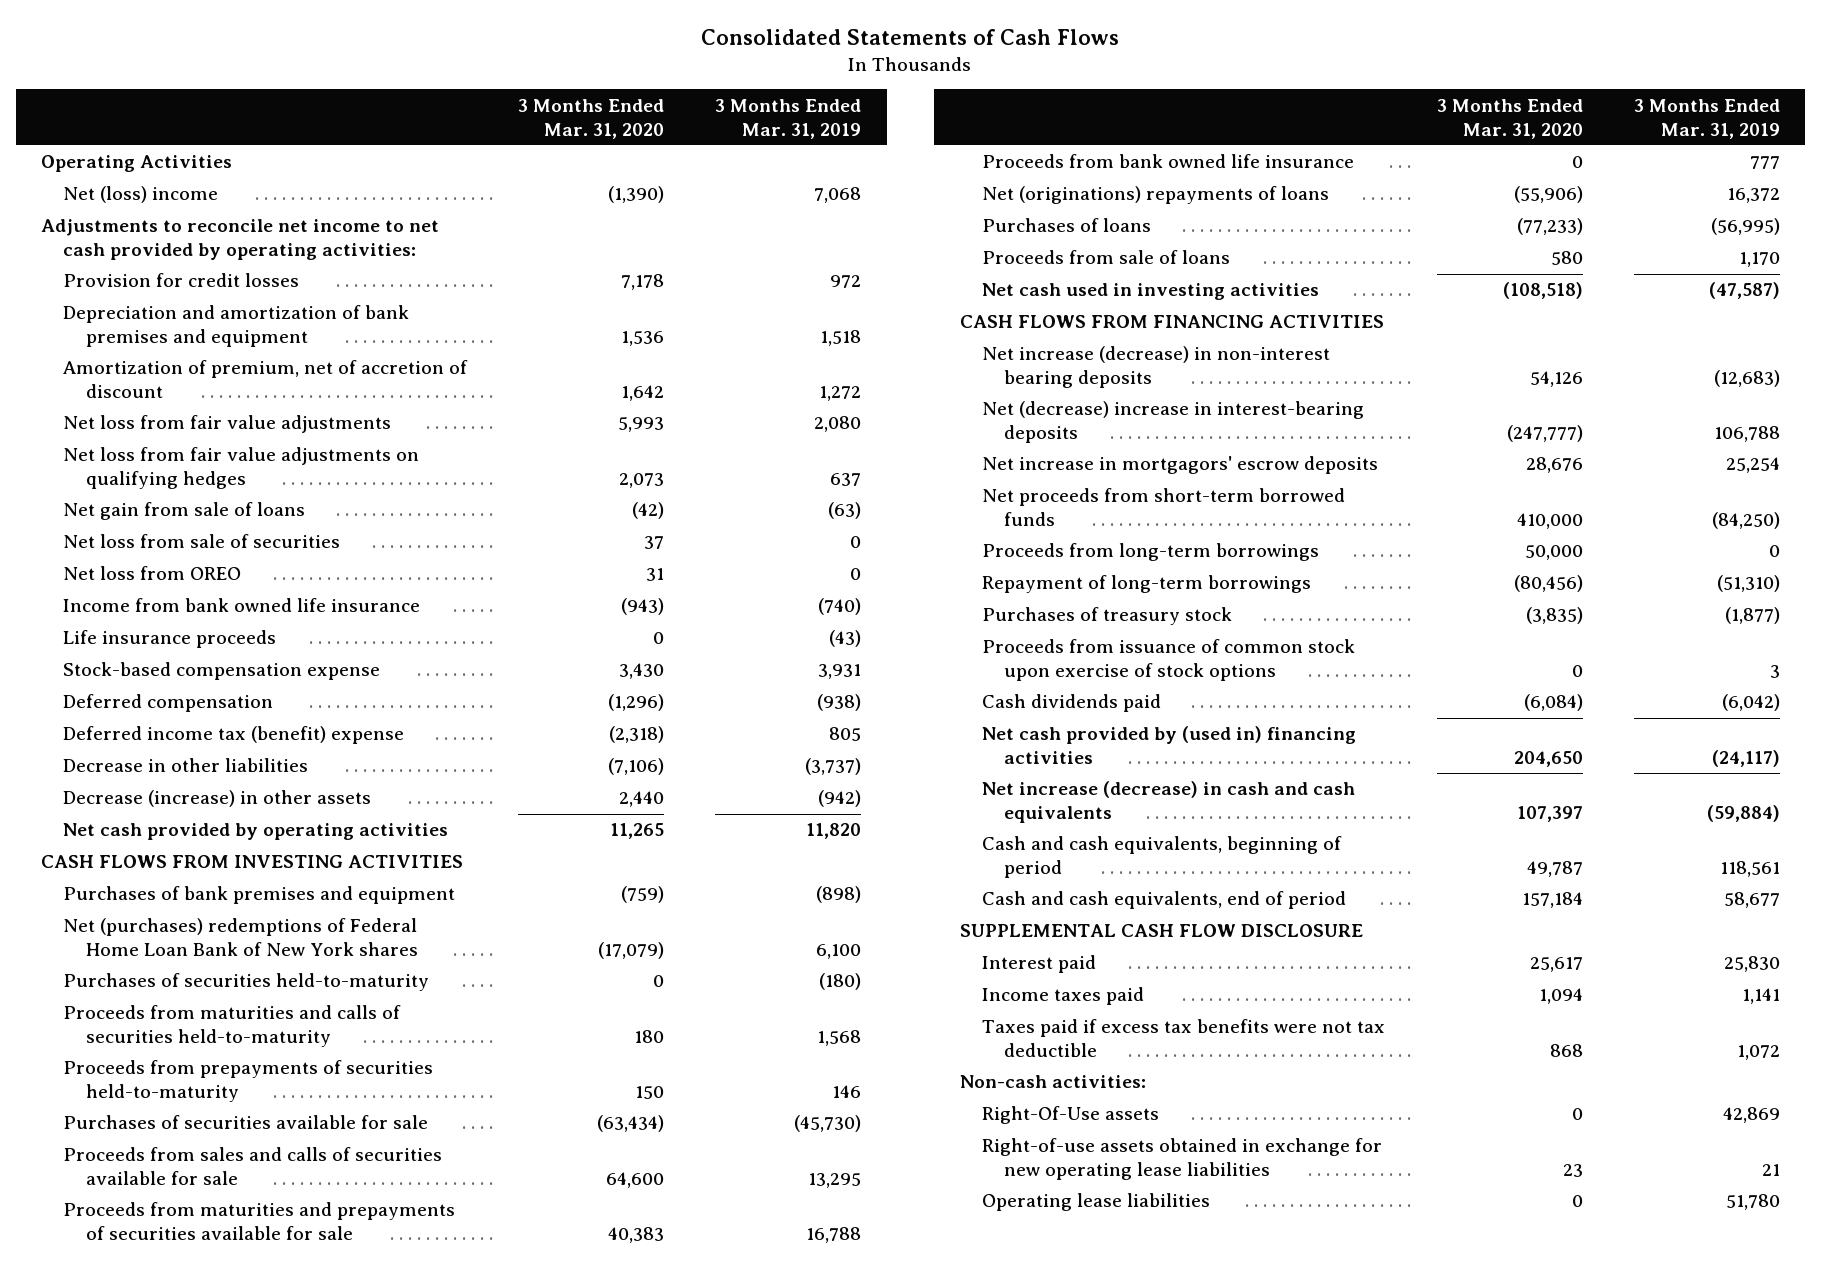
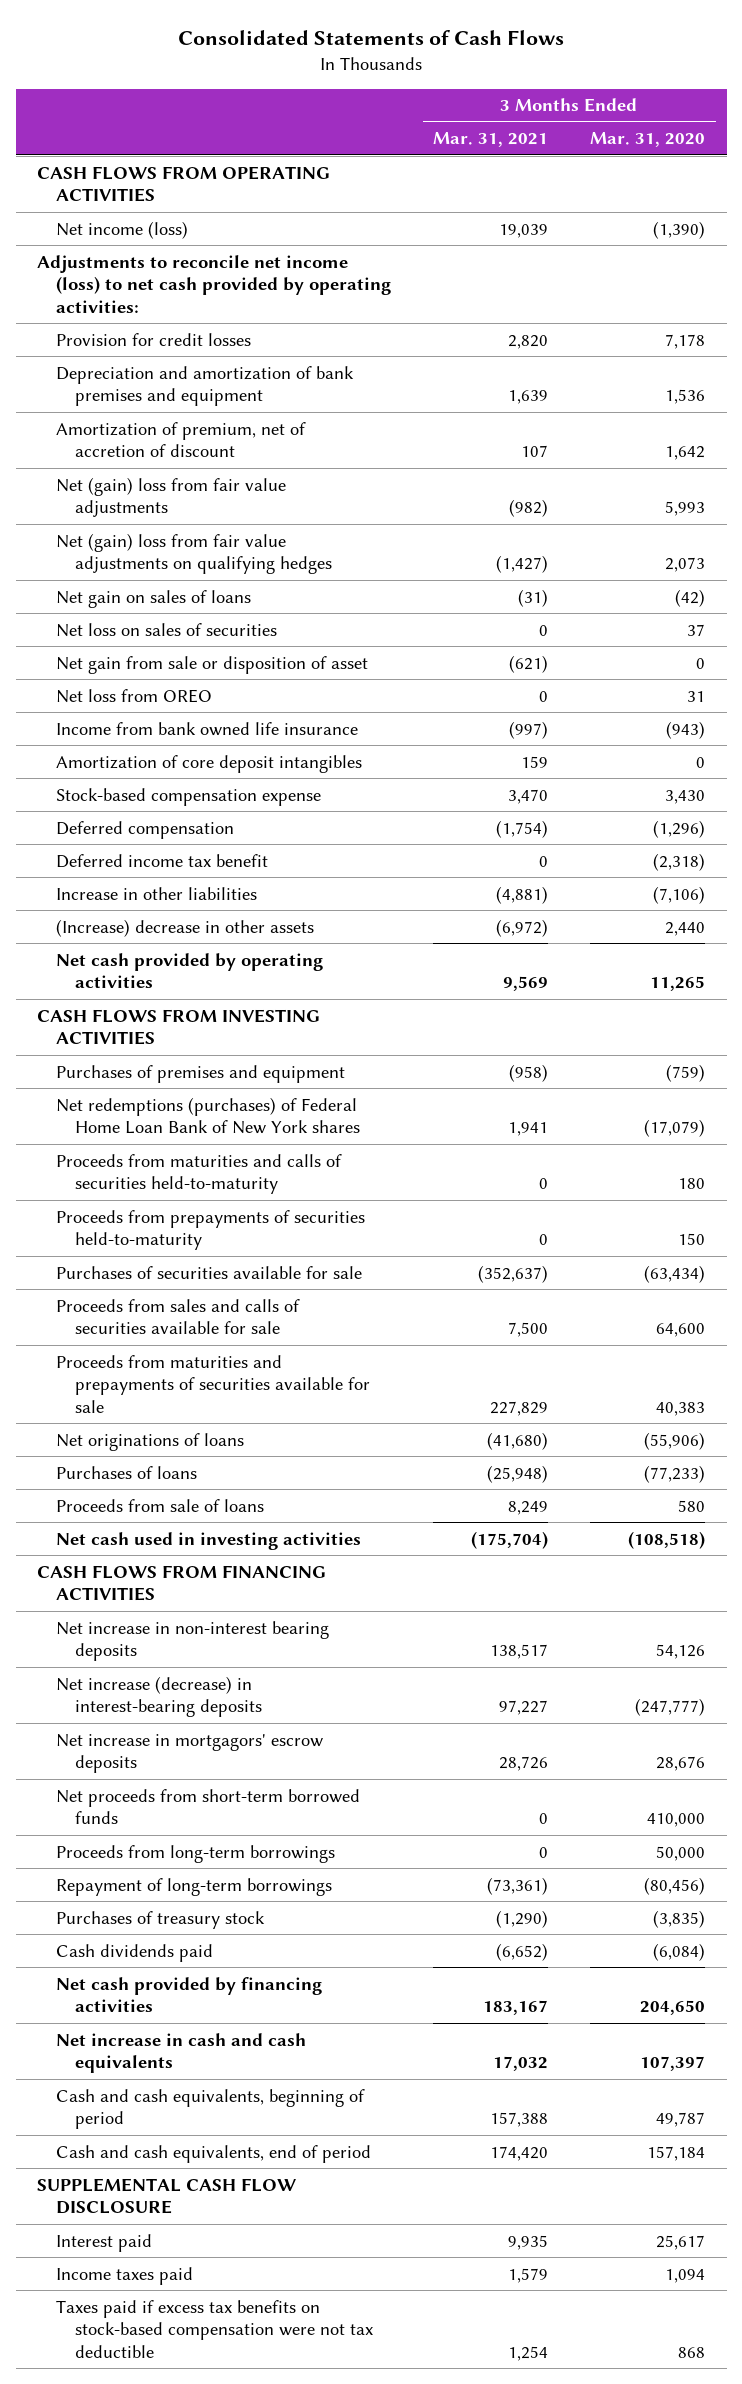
[715,98,862,139] 3 Months Ended Mar. 31, 2019 -> none
none -> [433,132,549,148] Mar. 31, 2021
[41,155,233,173] Operating Activities -> [36,165,330,203] CASH FLOWS FROM OPERATING ACTIVITIES
[63,186,219,204] Net (loss) income -> [55,220,188,239] Net income (loss)
[41,219,440,261] Adjustments to reconcile net income to net cash provided by operating activities: -> [36,254,391,313] Adjustments to reconcile net income (loss) to net cash provided by operating activities:
[63,415,392,434] Net loss from fair value adjustments -> [55,476,286,518] Net (gain) loss from fair value adjustments
[63,447,420,490] Net loss from fair value adjustments on qualifying hedges -> [55,532,332,575] Net (gain) loss from fair value adjustments on qualifying hedges
[63,502,306,521] Net gain from sale of loans -> [55,589,251,608] Net gain on sales of loans
[63,534,341,549] Net loss from sale of securities -> [55,622,277,637] Net loss on sales of securities
none -> [55,655,368,674] Net gain from sale or disposition of asset
[63,630,277,649] Life insurance proceeds -> none
none -> [55,754,362,773] Amortization of core deposit intangibles
[63,726,405,745] Deferred income tax (benefit) expense -> [55,853,268,868] Deferred income tax benefit
[63,758,309,773] Decrease in other liabilities -> [55,886,257,900] Increase in other liabilities
[63,790,372,808] Decrease (increase) in other assets -> [55,918,314,937] (Increase) decrease in other assets
[63,973,430,992] Purchases of securities held-to-maturity -> none
[63,886,456,905] Purchases of bank premises and equipment -> [55,1064,345,1083] Purchases of premises and equipment
[63,918,418,957] Net (purchases) redemptions of Federal Home Loan Bank of New York shares -> [55,1096,360,1135] Net redemptions (purchases) of Federal Home Loan Bank of New York shares
[981,154,1354,169] Proceeds from bank owned life insurance -> none
[981,186,1329,205] Net (originations) repayments of loans -> [55,1432,244,1451] Net originations of loans
[981,346,1330,389] Net increase (decrease) in non-interest bearing deposits -> [55,1620,329,1662] Net increase in non-interest bearing deposits
[981,401,1364,444] Net (decrease) increase in interest-bearing deposits -> [55,1675,262,1718] Net increase (decrease) in interest-bearing deposits
[981,639,1355,682] Proceeds from issuance of common stock upon exercise of stock options -> none
[981,726,1356,765] Net cash provided by (used in) financing activities -> [55,1976,322,2013] Net cash provided by financing activities
[981,781,1355,824] Net increase (decrease) in cash and cash equivalents -> [55,2032,306,2074] Net increase in cash and cash equivalents
[959,1075,1146,1089] Non-cash activities: -> none
[981,1106,1159,1125] Right-Of-Use assets -> none
[981,1138,1382,1181] Right-of-use assets obtained in exchange for new operating lease liabilities -> none
[981,1193,1210,1212] Operating lease liabilities -> none
[981,1019,1385,1058] Taxes paid if excess tax benefits were not tax deductible -> [55,2299,373,2358] Taxes paid if excess tax benefits on stock-based compensation were not tax deductible

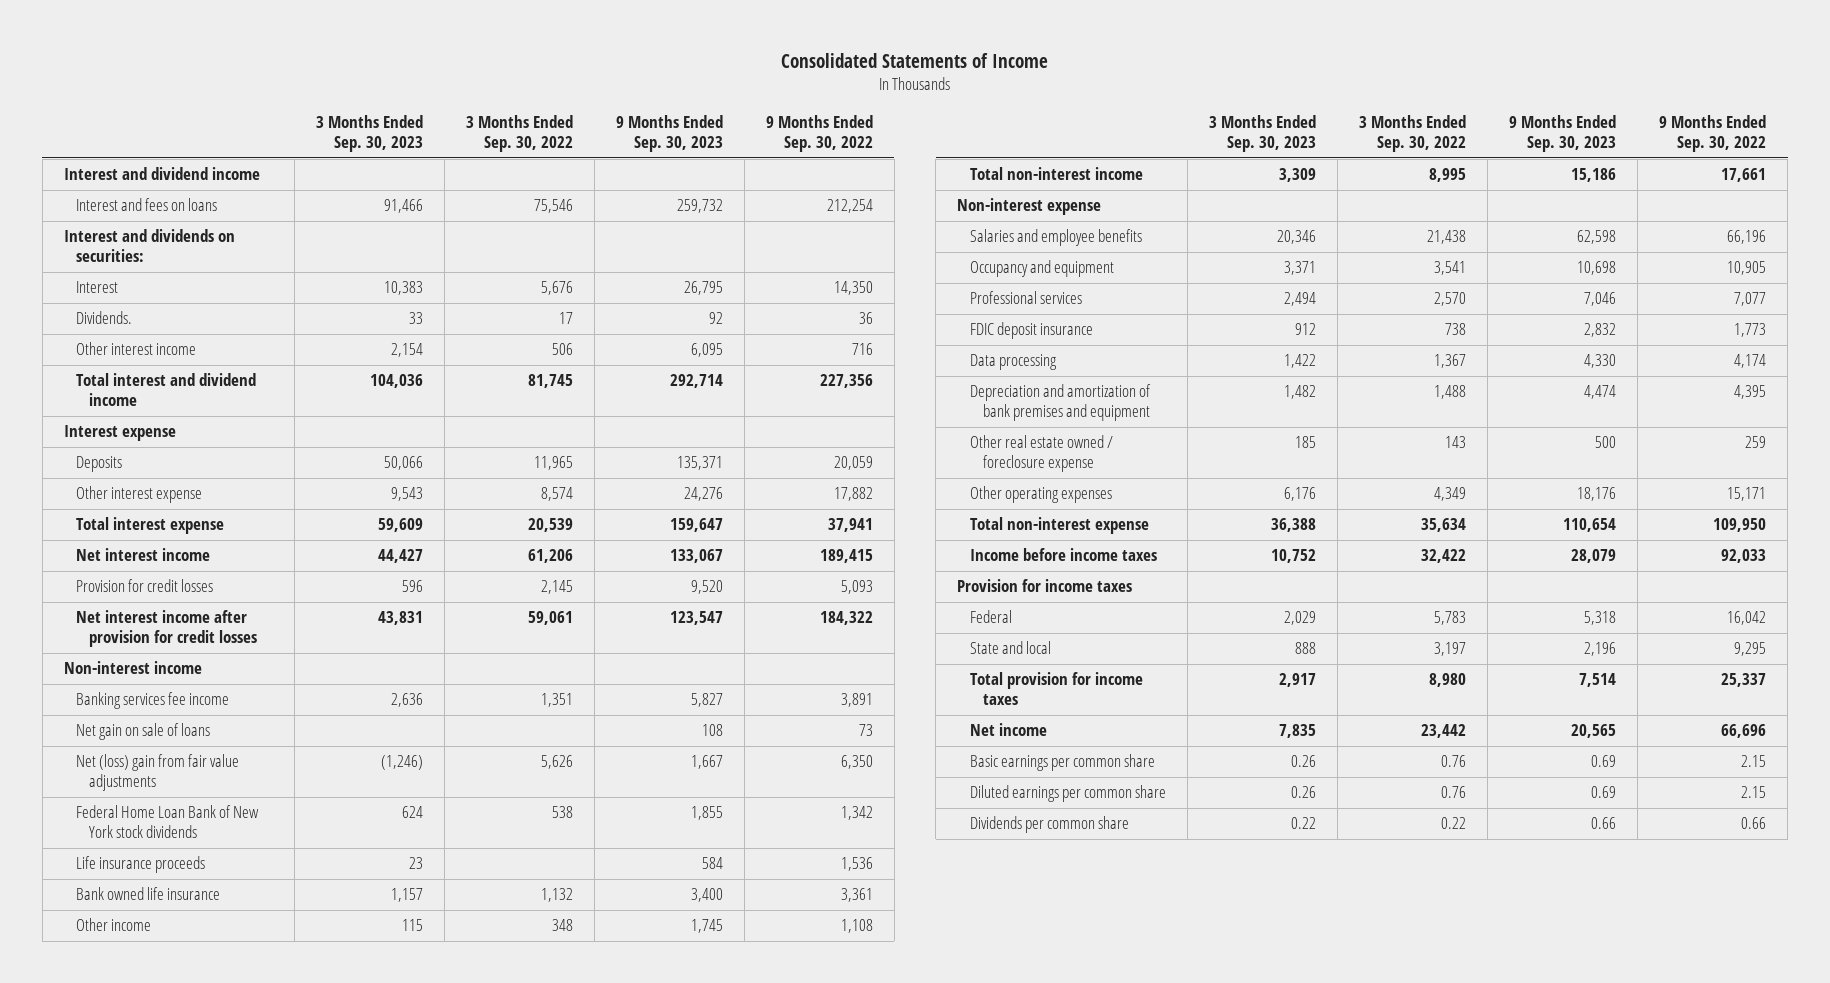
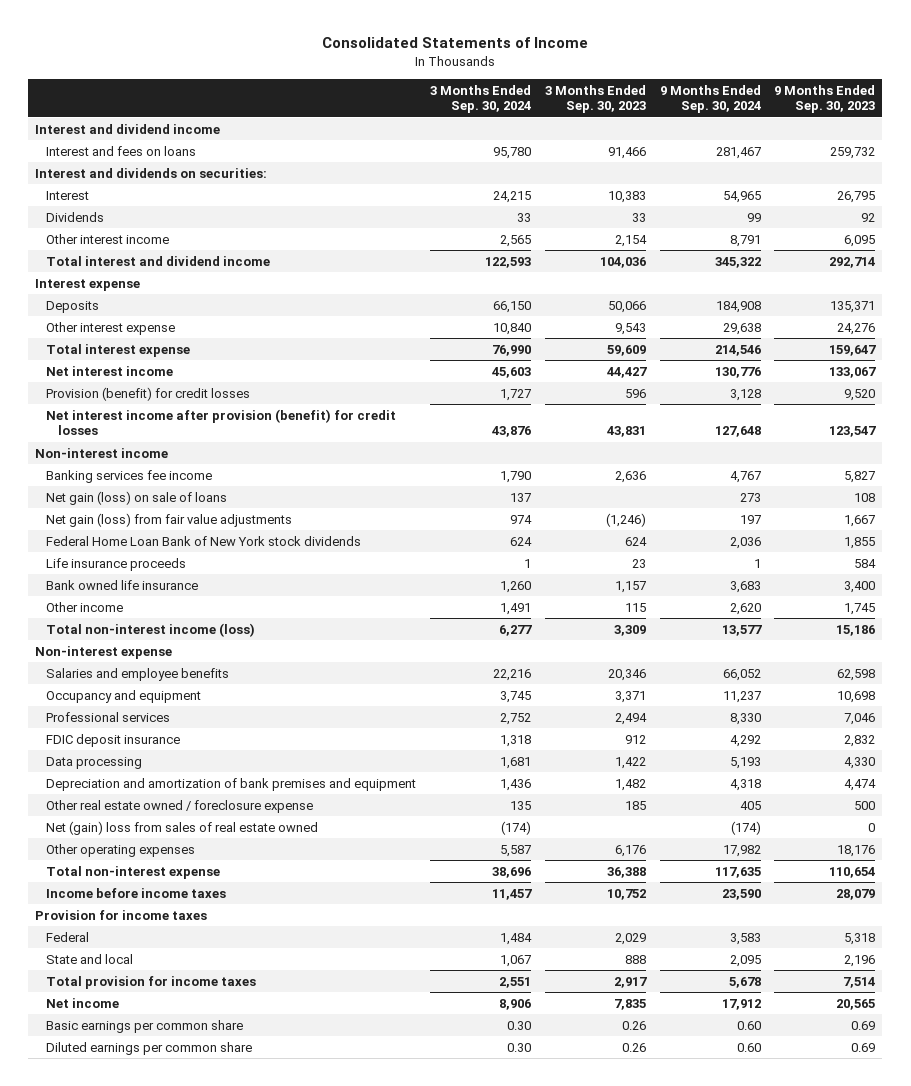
[465,115,573,152] 3 Months Ended Sep. 30, 2022 -> none
[765,115,873,152] 9 Months Ended Sep. 30, 2022 -> none
none -> [430,84,532,114] 3 Months Ended Sep. 30, 2024
none -> [659,84,761,114] 9 Months Ended Sep. 30, 2024
[76,311,133,325] Dividends. -> [46,211,105,222] Dividends
[76,579,214,593] Provision for credit losses -> [46,386,251,401] Provision (benefit) for credit losses
[76,610,258,647] Net interest income after provision for credit losses -> [46,408,397,436] Net interest income after provision (benefit) for credit losses
[76,723,211,741] Net gain on sale of loans -> [46,490,228,505] Net gain (loss) on sale of loans
[76,754,240,791] Net (loss) gain from fair value adjustments -> [46,512,293,527] Net gain (loss) from fair value adjustments
[970,167,1144,181] Total non-interest income -> [46,622,256,637] Total non-interest income (loss)
none -> [46,820,319,835] Net (gain) loss from sales of real estate owned
[970,816,1130,834] Dividends per common share -> none

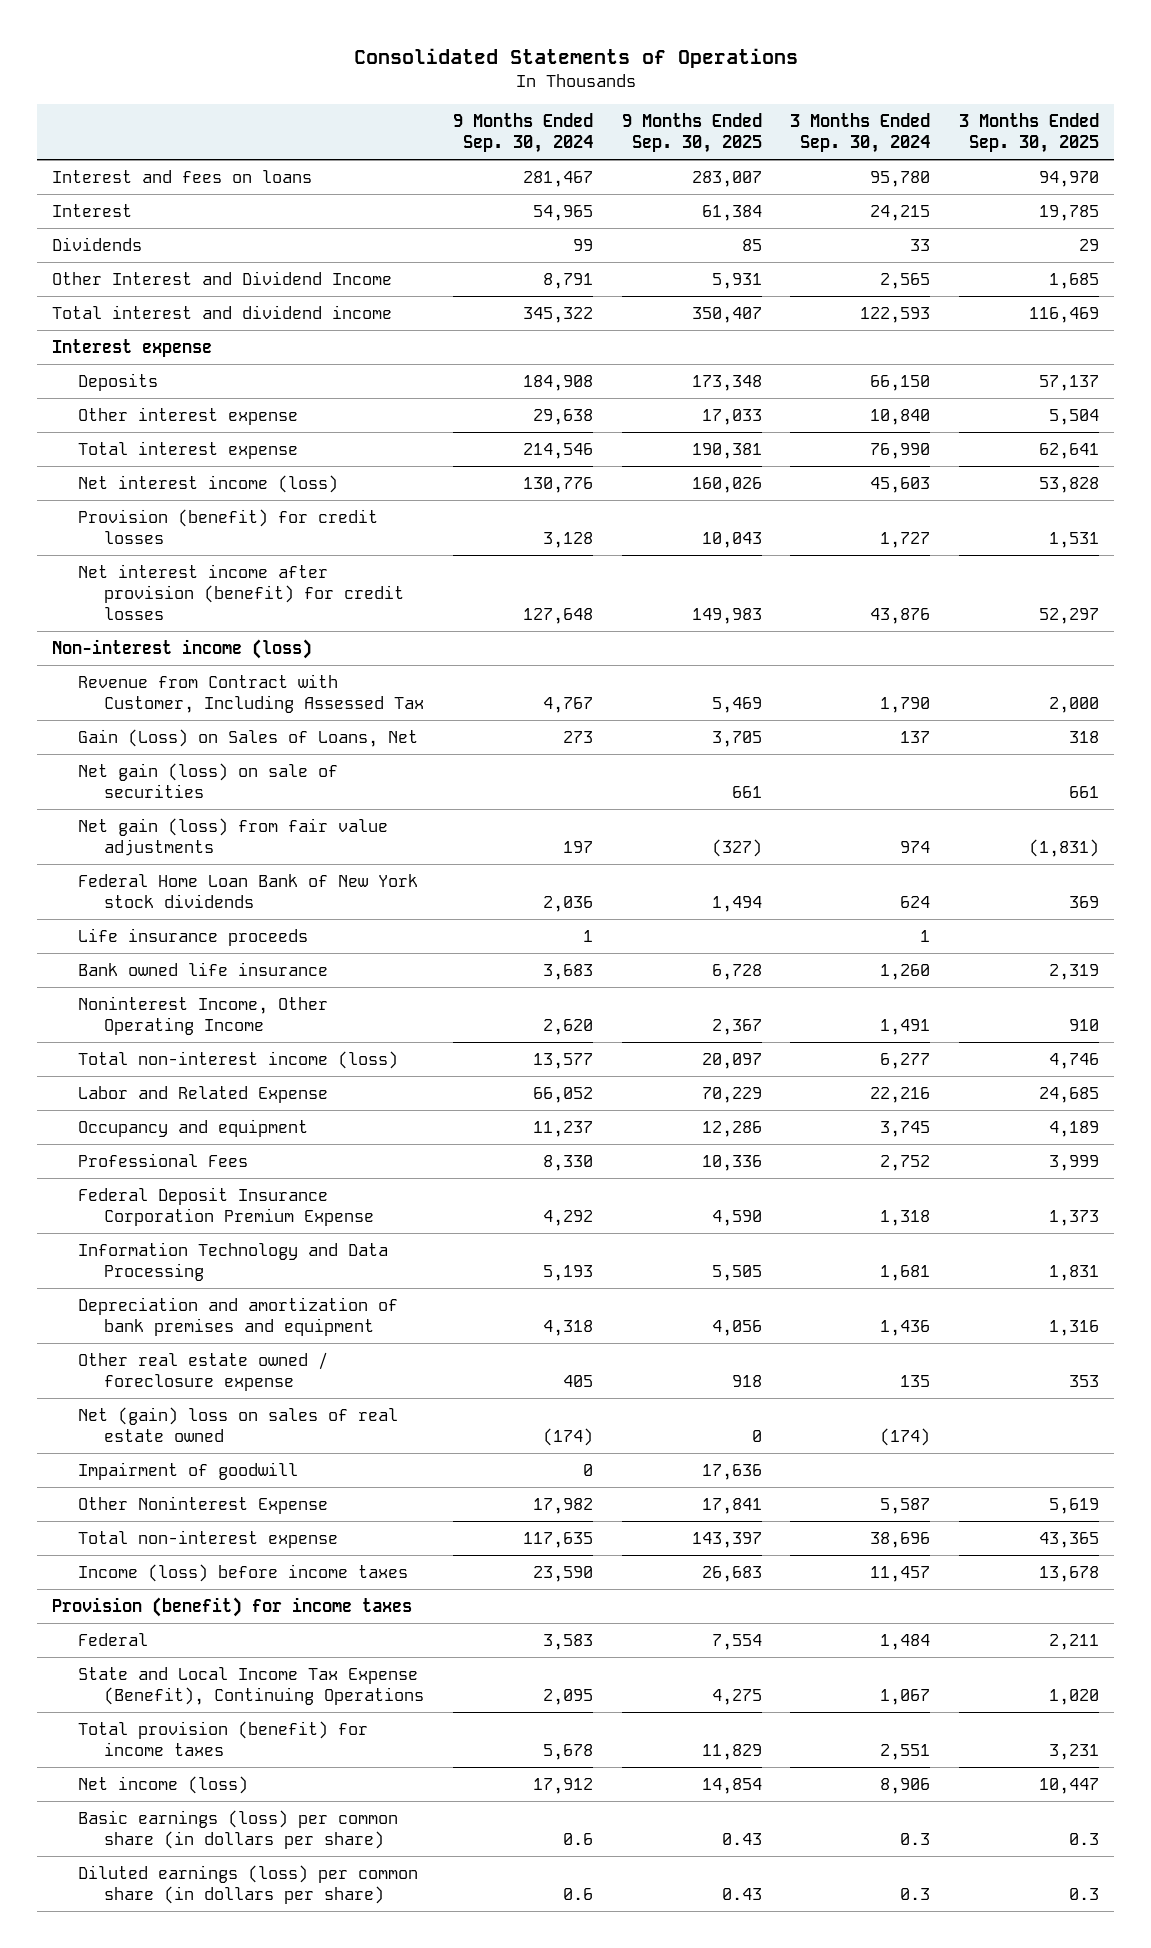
[322,37,589,49] Consolidated Statements of Income -> [353,47,798,68] Consolidated Statements of Operations
[544,84,646,114] 3 Months Ended Sep. 30, 2023 -> none
[774,84,876,114] 9 Months Ended Sep. 30, 2023 -> none
none -> [621,113,762,154] 9 Months Ended Sep. 30, 2025
none -> [959,113,1100,154] 3 Months Ended Sep. 30, 2025
[35,123,221,134] Interest and dividend income -> none
[35,167,268,178] Interest and dividends on securities: -> none
[46,233,170,244] Other interest income -> [51,271,392,286] Other Interest and Dividend Income
[46,365,174,376] Net interest income -> [77,475,338,494] Net interest income (loss)
[35,447,169,458] Non-interest income -> [51,639,312,660] Non-interest income (loss)
[46,469,213,483] Banking services fee income -> [77,674,424,714] Revenue from Contract with Customer, Including Assessed Tax
[46,490,228,505] Net gain (loss) on sale of loans -> [77,729,418,748] Gain (Loss) on Sales of Loans, Net
none -> [77,763,338,799] Net gain (loss) on sale of securities
[46,601,124,612] Other income -> [77,996,328,1036] Noninterest Income, Other Operating Income
[35,645,173,659] Non-interest expense -> none
[46,667,230,681] Salaries and employee benefits -> [77,1086,328,1104] Labor and Related Expense
[46,711,171,722] Professional services -> [77,1153,248,1168] Professional Fees
[46,733,181,747] FDIC deposit insurance -> [77,1187,374,1227] Federal Deposit Insurance Corporation Premium Expense
[46,756,143,769] Data processing -> [77,1242,388,1282] Information Technology and Data Processing
[46,820,319,835] Net (gain) loss from sales of real estate owned -> [77,1407,398,1443] Net (gain) loss on sales of real estate owned
none -> [77,1462,298,1481] Impairment of goodwill
[46,843,196,857] Other operating expenses -> [77,1496,328,1515] Other Noninterest Expense
[46,887,227,898] Income before income taxes -> [77,1564,408,1583] Income (loss) before income taxes
[35,909,208,920] Provision for income taxes -> [51,1597,412,1618] Provision (benefit) for income taxes
[46,953,134,964] State and local -> [77,1667,424,1706] State and Local Income Tax Expense (Benefit), Continuing Operations
[46,975,257,989] Total provision for income taxes -> [77,1721,368,1757] Total provision (benefit) for income taxes
[46,997,120,1008] Net income -> [77,1776,248,1795] Net income (loss)
[46,1019,244,1033] Basic earnings per common share -> [77,1810,398,1850] Basic earnings (loss) per common share (in dollars per share)
[507,1020,532,1030] 0.30 -> [900,1833,931,1846] 0.3
[736,1020,761,1030] 0.60 -> [562,1833,593,1846] 0.6
[46,1041,253,1055] Diluted earnings per common share -> [77,1865,418,1905] Diluted earnings (loss) per common share (in dollars per share)
[507,1042,532,1052] 0.30 -> [900,1888,931,1901] 0.3
[736,1042,761,1052] 0.60 -> [562,1888,593,1901] 0.6

